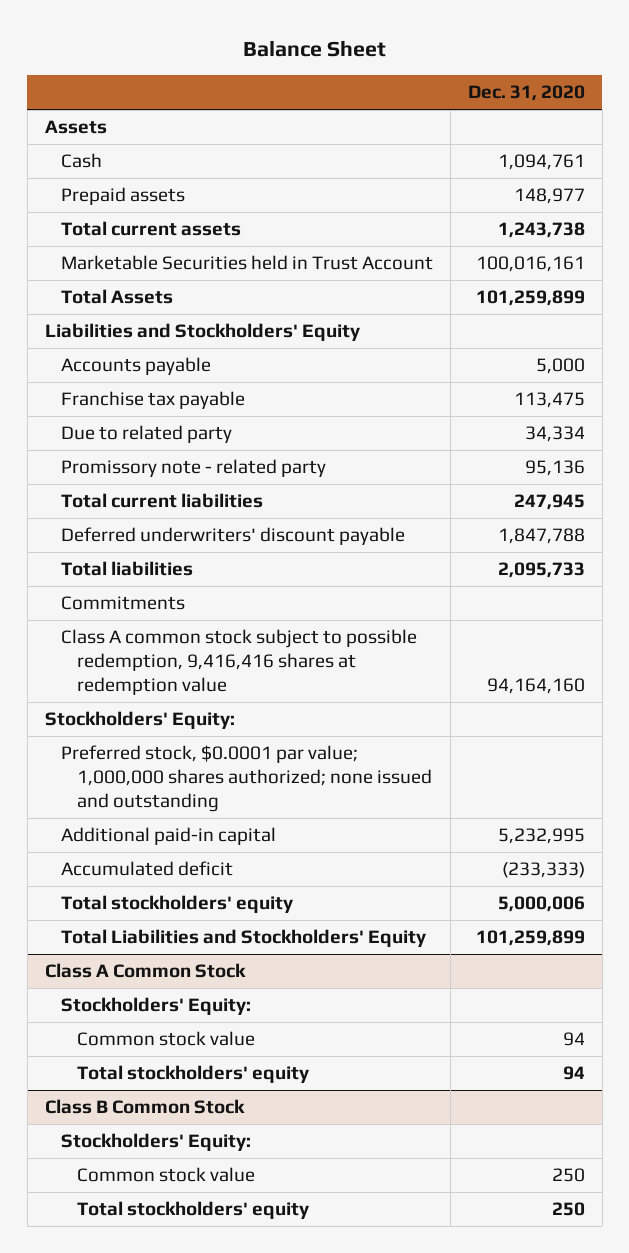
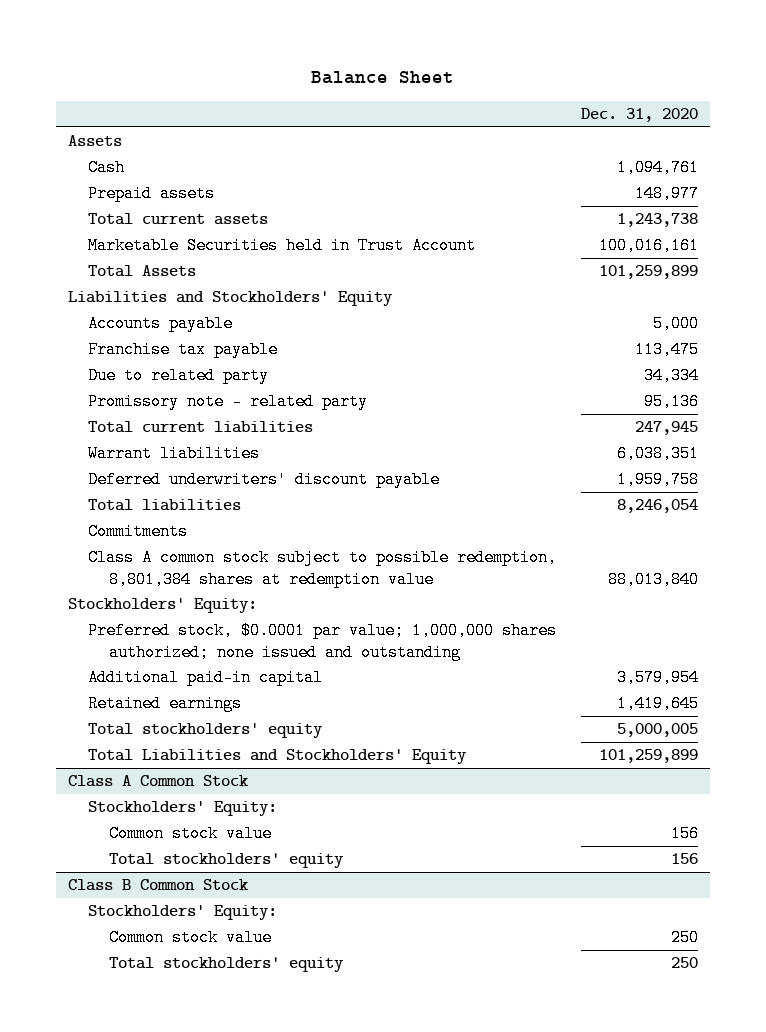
none -> [88,445,261,463] Warrant liabilities
[497,528,585,545] 1,847,788 -> [616,471,699,489] 1,959,758
[497,562,585,579] 2,095,733 -> [616,499,698,514] 8,246,054
[60,629,417,695] Class A common stock subject to possible redemption, 9,416,416 shares at redemption value -> [88,549,558,588] Class A common stock subject to possible redemption, 8,801,384 shares at redemption value
[486,677,585,694] 94,164,160 -> [607,570,699,588] 88,013,840
[60,861,233,877] Accumulated deficit -> none
[497,828,585,845] 5,232,995 -> [616,669,699,687] 3,579,954
none -> [88,695,243,713] Retained earnings
[497,896,585,913] 5,000,006 -> [616,723,698,738] 5,000,005
[562,1032,585,1047] 94 -> [670,825,699,843] 156
[562,1066,585,1081] 94 -> [670,853,698,865] 156

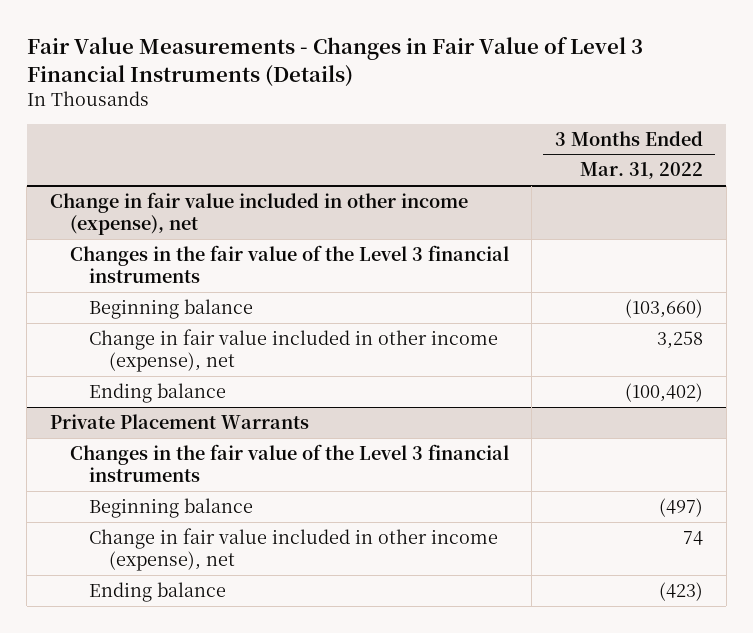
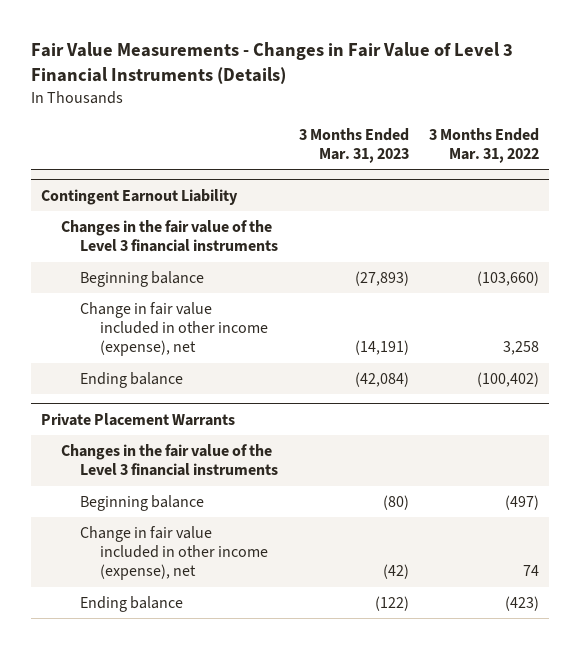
none -> [298,127,409,163] 3 Months Ended Mar. 31, 2023
[50,191,469,236] Change in fair value included in other income (expense), net -> [41,188,239,205] Contingent Earnout Liability

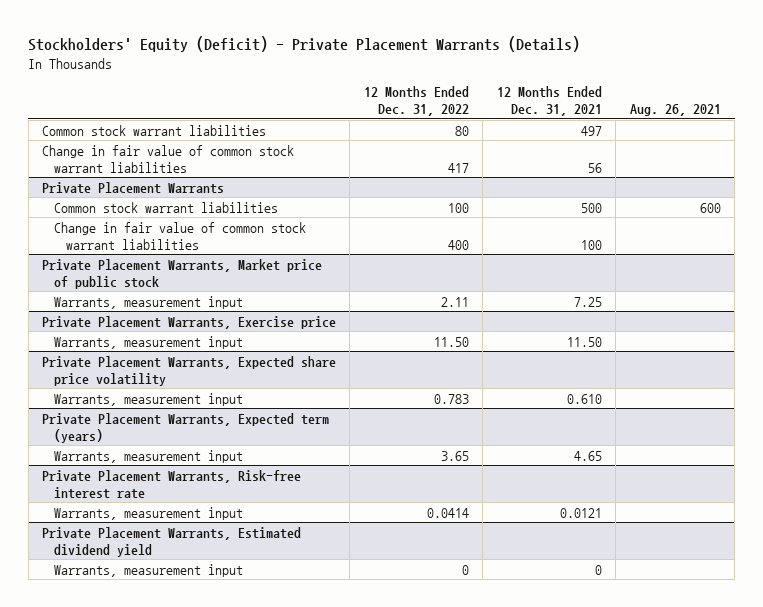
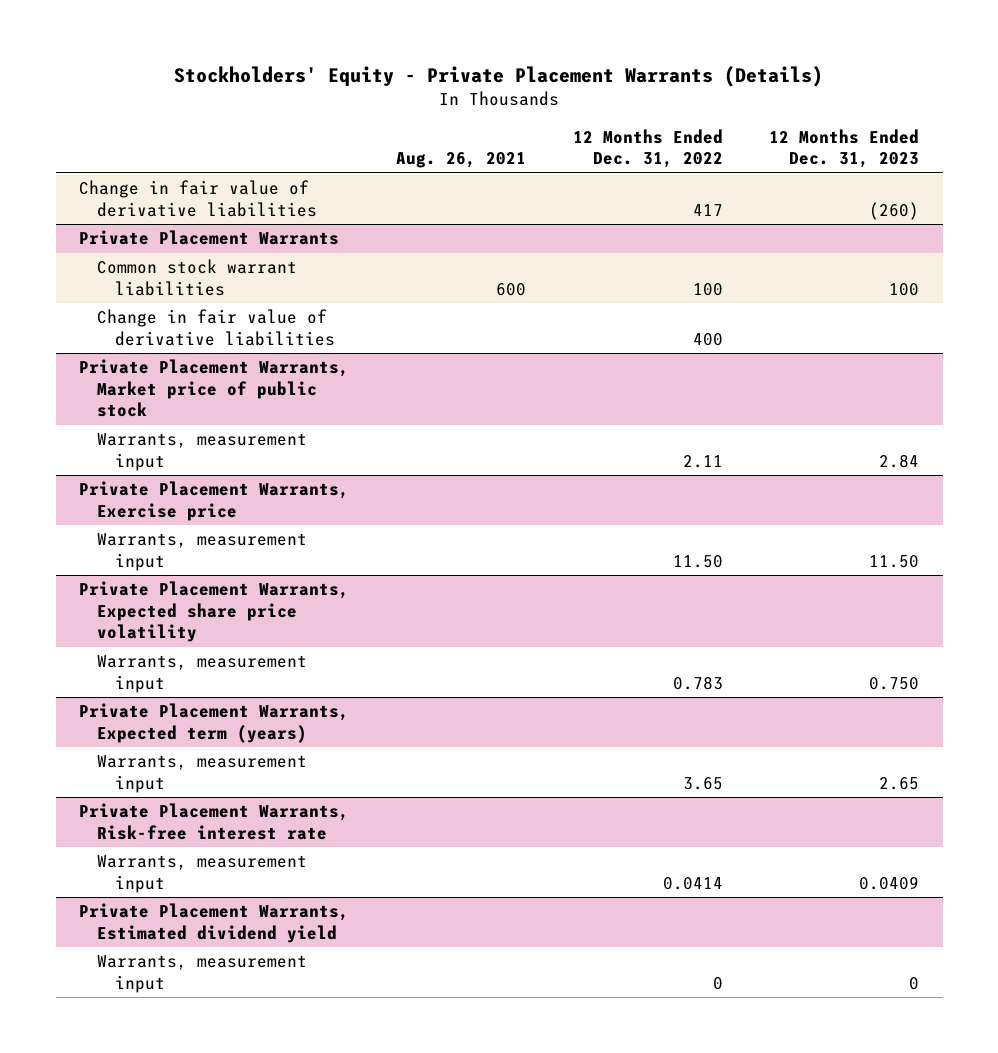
[28,36,581,53] Stockholders' Equity (Deficit) - Private Placement Warrants (Details) -> [174,66,824,88] Stockholders' Equity - Private Placement Warrants (Details)
[496,86,602,117] 12 Months Ended Dec. 31, 2021 -> none
none -> [769,128,920,169] 12 Months Ended Dec. 31, 2023
[42,124,267,136] Common stock warrant liabilities -> none
[42,144,295,173] Change in fair value of common stock warrant liabilities -> [79,180,318,217] Change in fair value of derivative liabilities
[54,221,307,250] Change in fair value of common stock warrant liabilities -> [97,309,335,346] Change in fair value of derivative liabilities

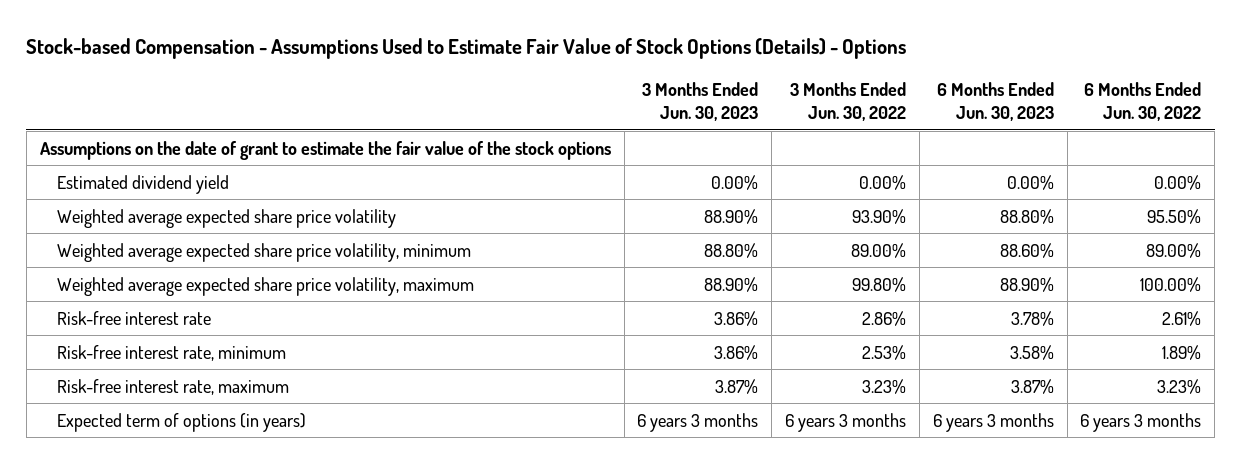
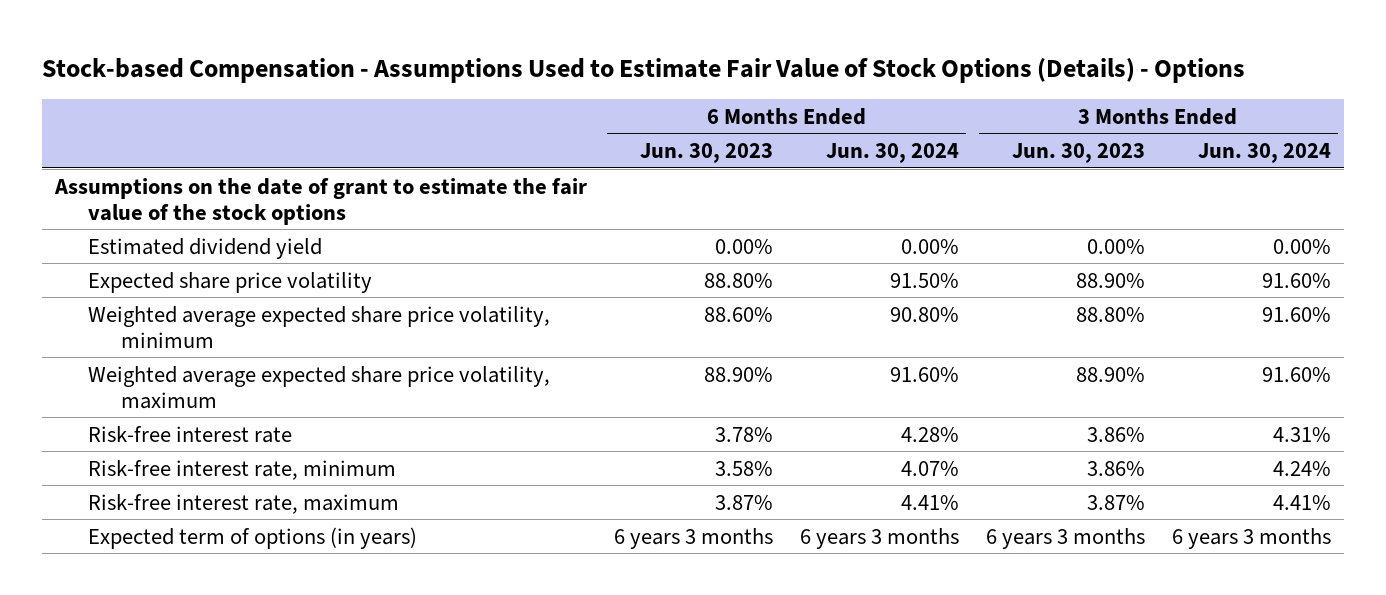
[790,82,907,121] 3 Months Ended Jun. 30, 2022 -> none
[1084,82,1202,121] 6 Months Ended Jun. 30, 2022 -> none
none -> [826,142,960,163] Jun. 30, 2024
none -> [1197,142,1331,163] Jun. 30, 2024
[56,208,396,228] Weighted average expected share price volatility -> [88,271,373,293] Expected share price volatility

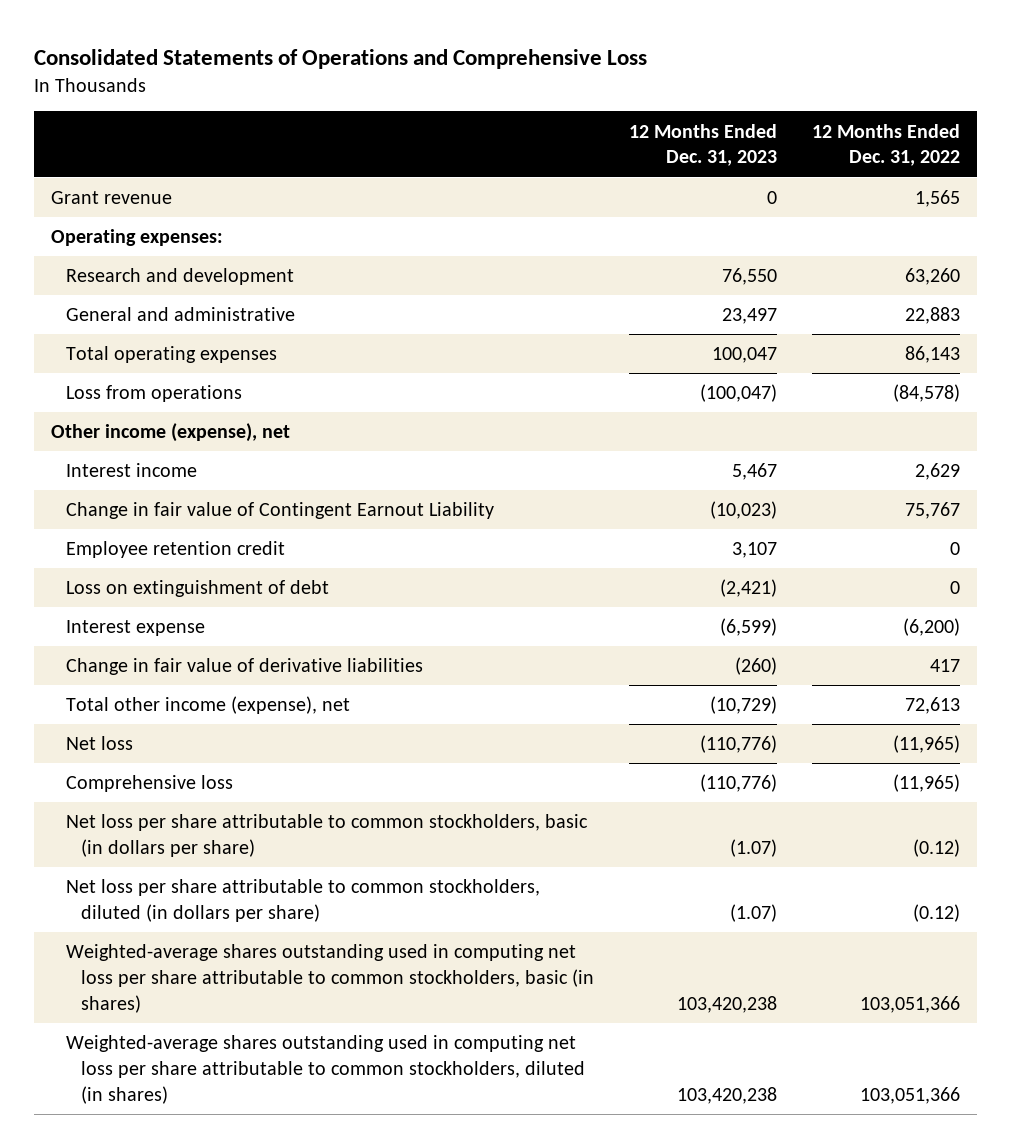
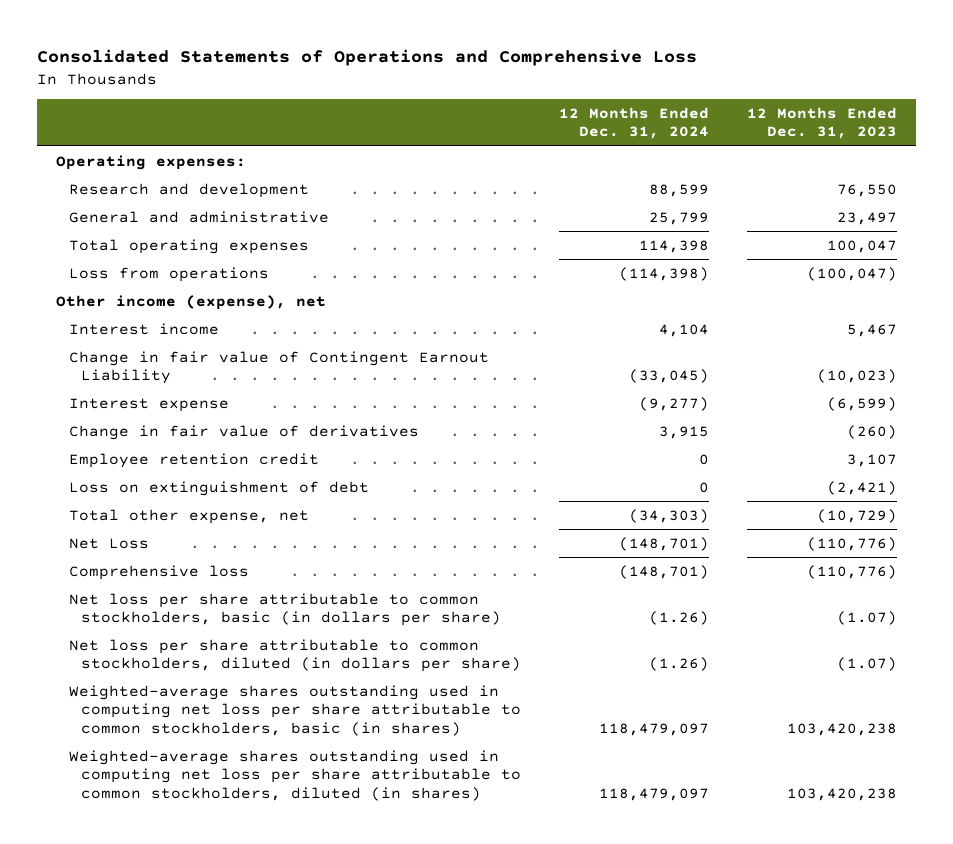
[811,123,960,167] 12 Months Ended Dec. 31, 2022 -> none
none -> [558,106,709,140] 12 Months Ended Dec. 31, 2024
[51,191,173,205] Grant revenue -> none
[66,620,206,637] Interest expense -> [68,397,229,412] Interest expense
none -> [68,424,419,440] Change in fair value of derivatives
[66,658,424,676] Change in fair value of derivative liabilities -> none
[66,696,351,715] Total other income (expense), net -> [68,508,309,524] Total other expense, net
[66,736,134,751] Net loss -> [68,537,149,549] Net Loss

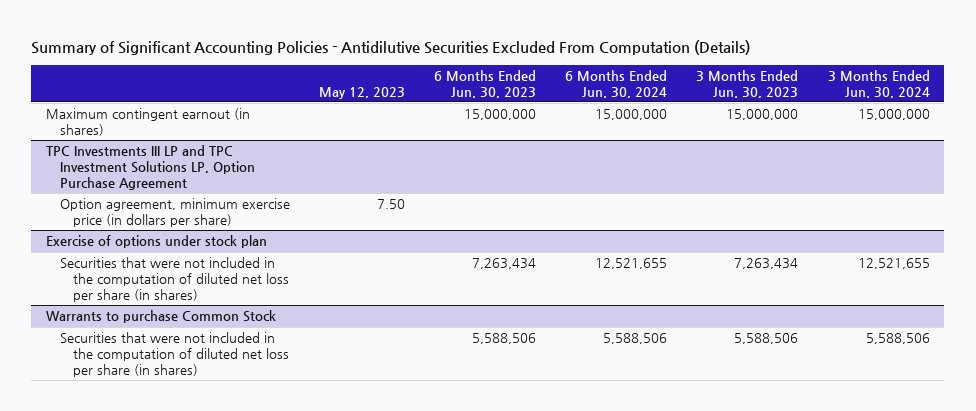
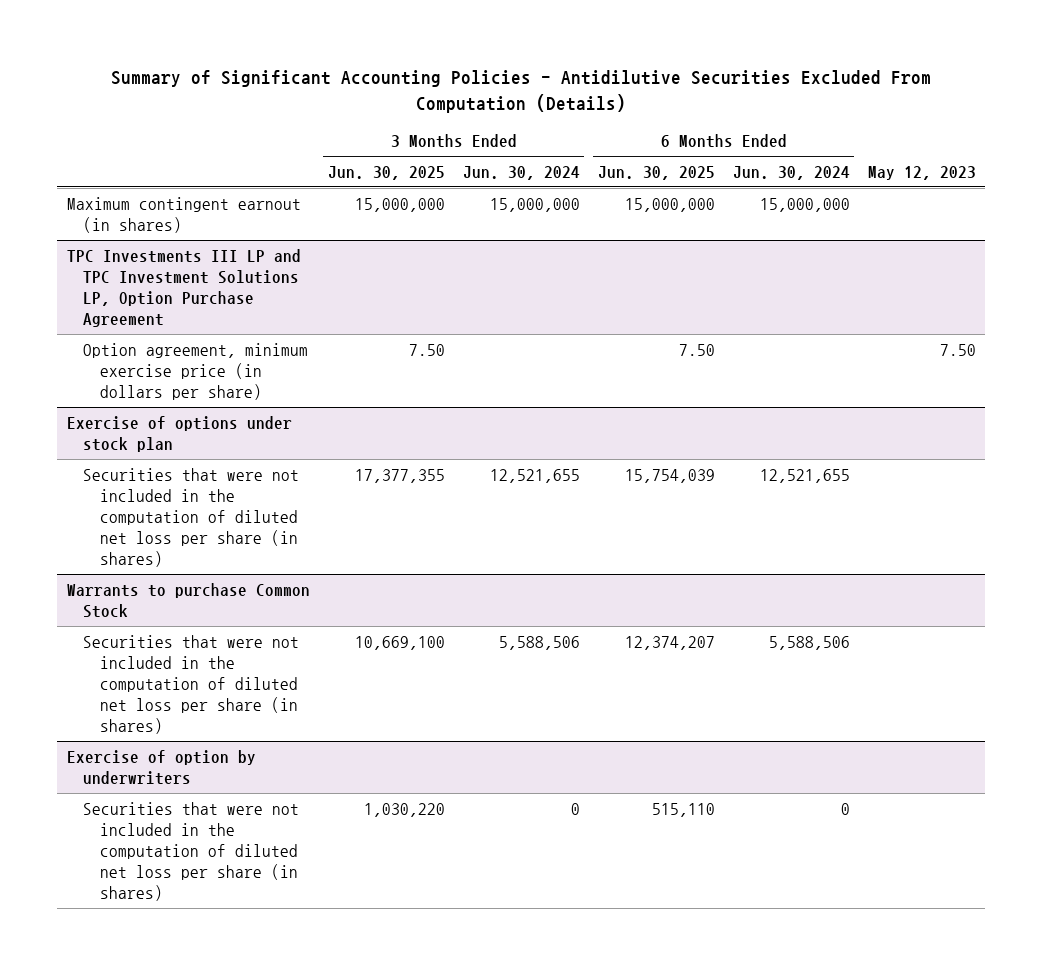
[433,69,536,98] 6 Months Ended Jun. 30, 2023 -> none
[696,69,799,98] 3 Months Ended Jun. 30, 2023 -> none
none -> [327,165,445,180] Jun. 30, 2025
none -> [597,165,715,180] Jun. 30, 2025
none -> [66,749,256,785] Exercise of option by underwriters
none -> [83,801,300,902] Securities that were not included in the computation of diluted net loss per share (in shares)

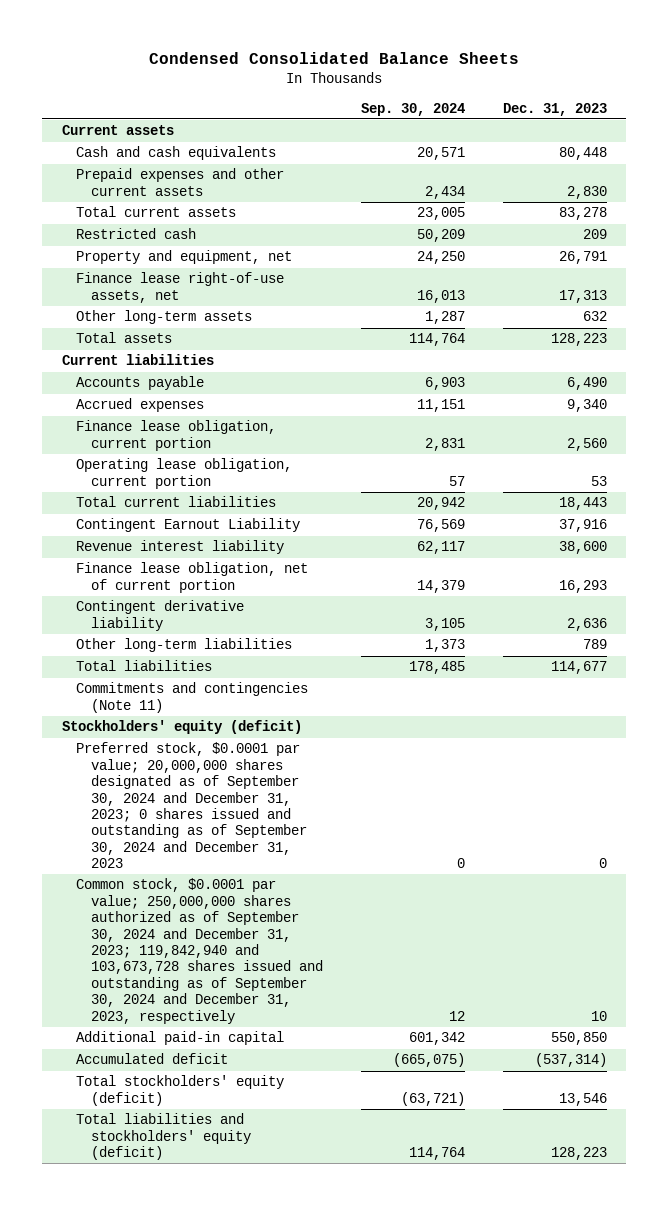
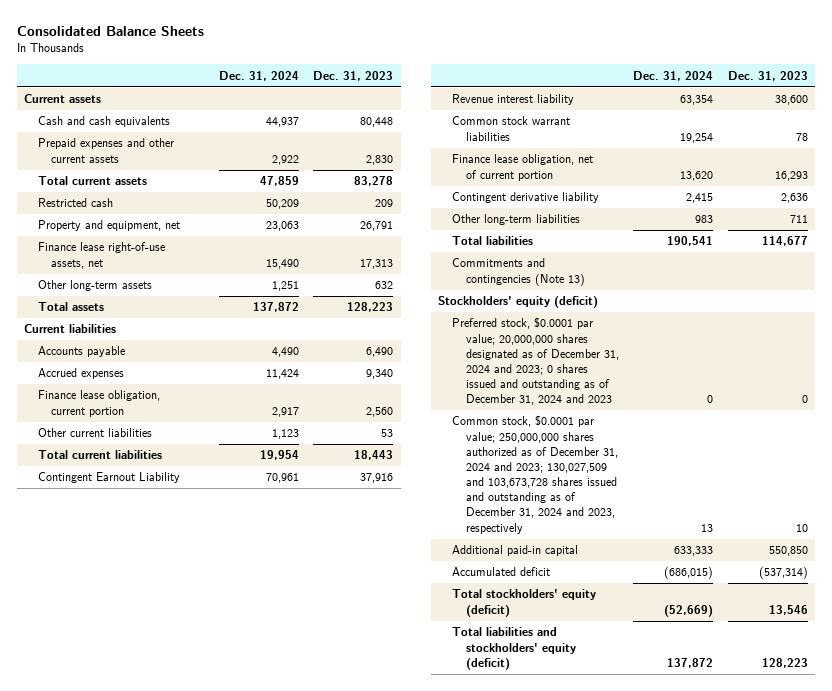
[149,52,520,65] Condensed Consolidated Balance Sheets -> [16,25,204,36] Consolidated Balance Sheets
[360,102,465,116] Sep. 30, 2024 -> none
none -> [218,70,299,81] Dec. 31, 2024
[76,458,293,489] Operating lease obligation, current portion -> none
none -> [37,428,152,438] Other current liabilities
none -> [451,116,570,141] Common stock warrant liabilities
[582,639,607,650] 789 -> [789,215,808,224] 711
[76,682,309,713] Commitments and contingencies (Note 11) -> [451,258,585,286] Commitments and contingencies (Note 13)
[76,742,307,869] Preferred stock, $0.0001 par value; 20,000,000 shares designated as of September 30, 2024 and December 31, 2023; 0 shares issued and outstanding as of September 30, 2024 and December 31, 2023 -> [451,317,619,406] Preferred stock, $0.0001 par value; 20,000,000 shares designated as of December 31, 2024 and 2023; 0 shares issued and outstanding as of December 31, 2024 and 2023
[76,878,323,1024] Common stock, $0.0001 par value; 250,000,000 shares authorized as of September 30, 2024 and December 31, 2023; 119,842,940 and 103,673,728 shares issued and outstanding as of September 30, 2024 and December 31, 2023, respectively -> [451,415,618,534] Common stock, $0.0001 par value; 250,000,000 shares authorized as of December 31, 2024 and 2023; 130,027,509 and 103,673,728 shares issued and outstanding as of December 31, 2024 and 2023, respectively

